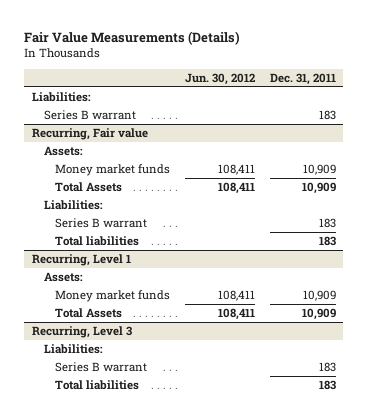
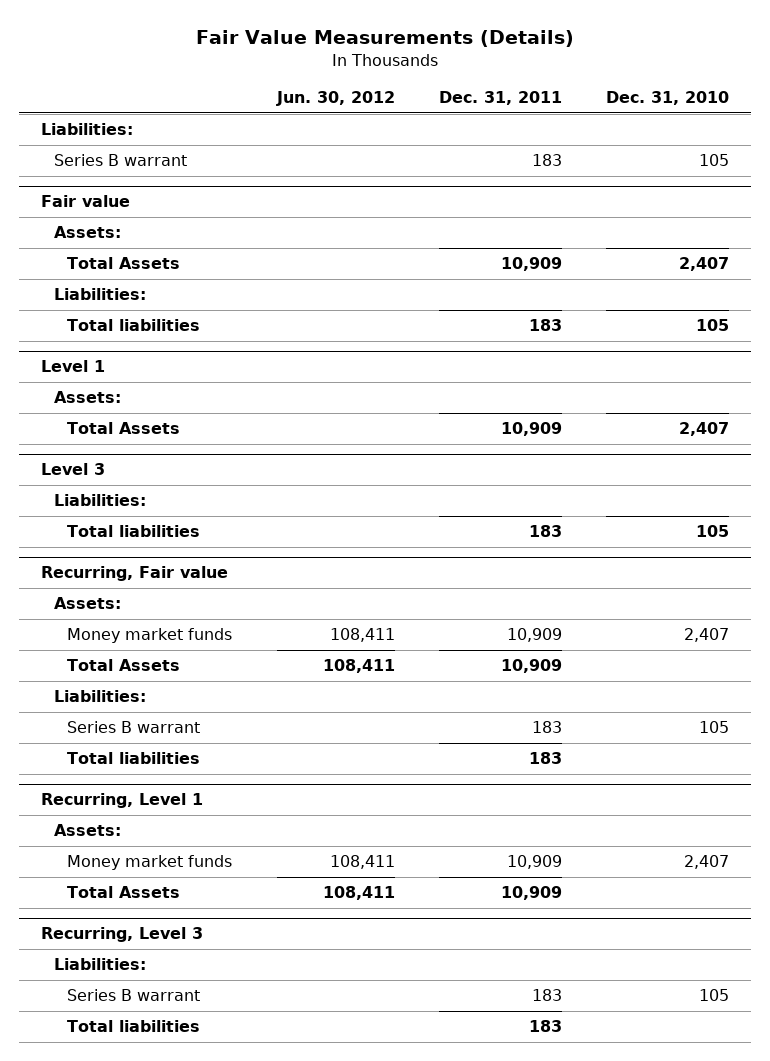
none -> [605,91,729,106] Dec. 31, 2010
none -> [40,195,130,208] Fair value
none -> [54,226,122,239] Assets:
none -> [67,257,181,270] Total Assets
none -> [54,288,147,301] Liabilities:
none -> [67,319,201,332] Total liabilities
none -> [40,360,105,373] Level 1
none -> [54,391,122,404] Assets:
none -> [67,422,181,435] Total Assets
none -> [40,463,105,476] Level 3
none -> [54,494,147,507] Liabilities:
none -> [67,525,201,538] Total liabilities

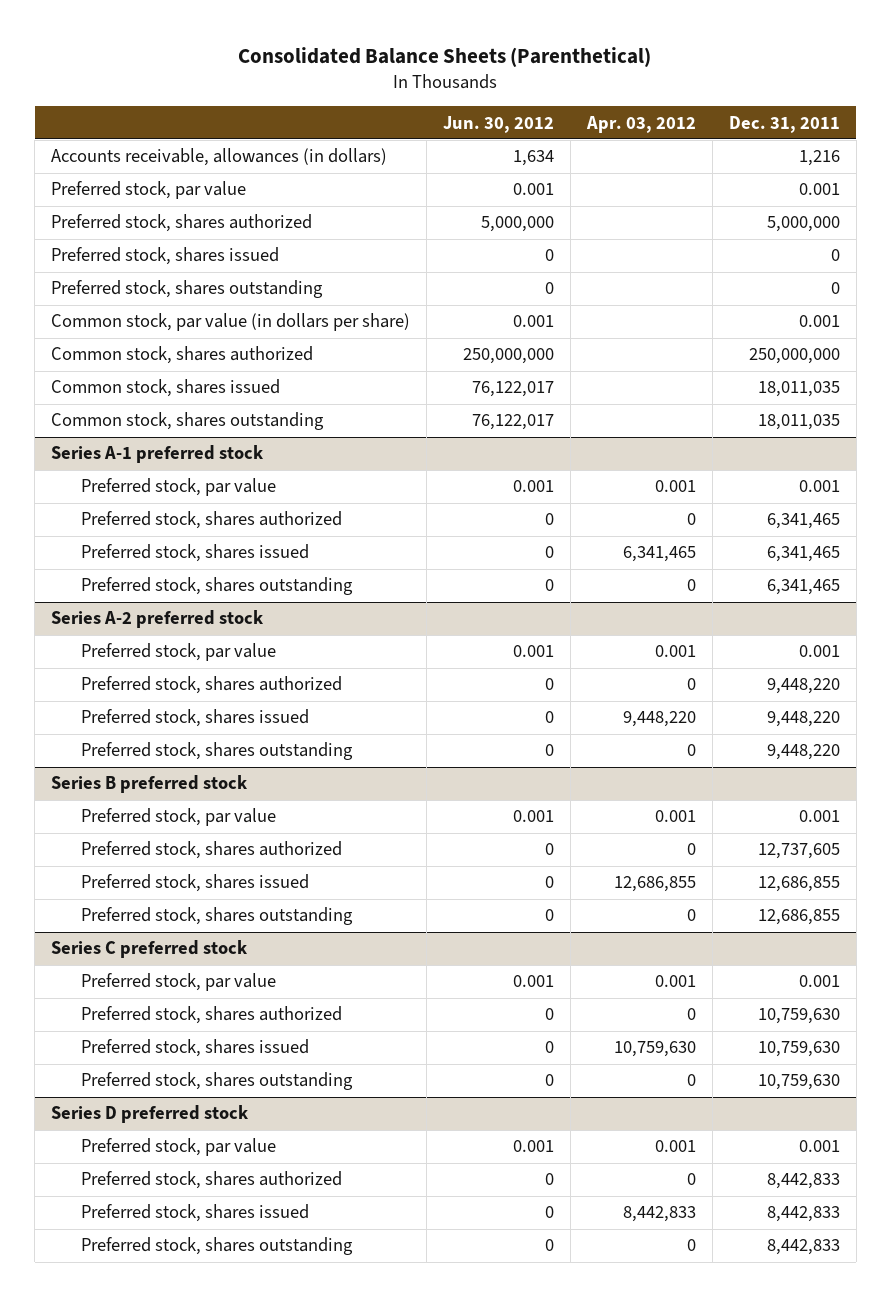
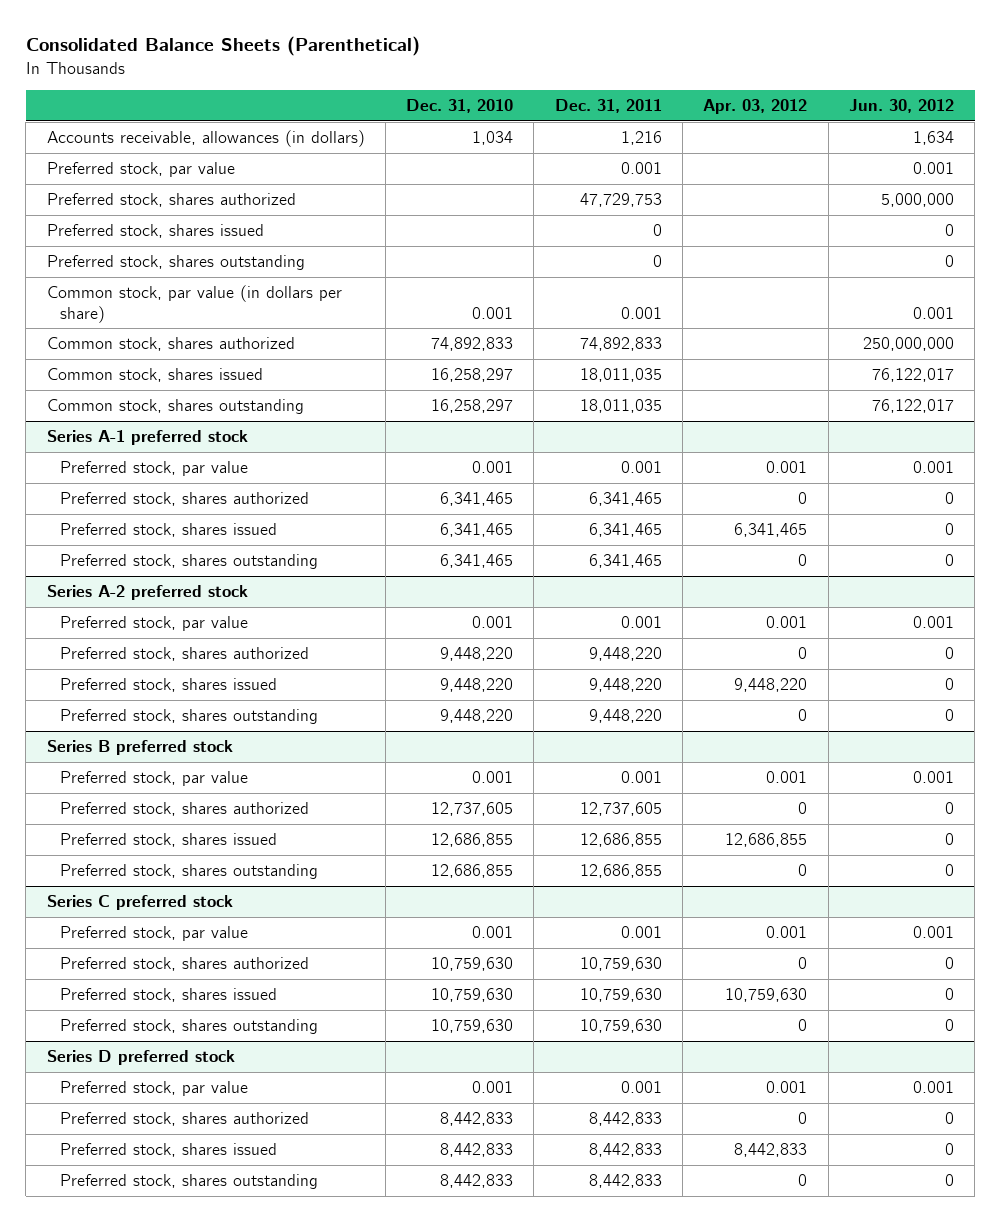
none -> [406,99,514,114] Dec. 31, 2010
[766,216,840,233] 5,000,000 -> [579,193,662,208] 47,729,753
[748,348,840,365] 250,000,000 -> [579,337,662,352] 74,892,833

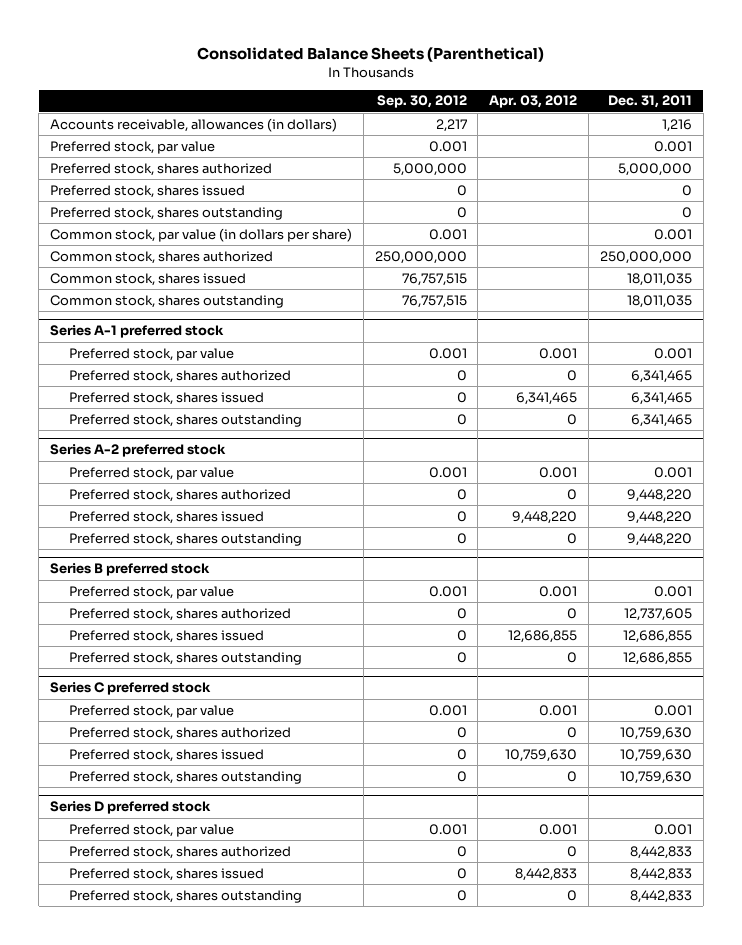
[406,99,514,114] Dec. 31, 2010 -> none
[848,99,954,114] Jun. 30, 2012 -> none
none -> [376,95,467,109] Sep. 30, 2012
[579,193,662,208] 47,729,753 -> [617,162,692,176] 5,000,000
[579,337,662,352] 74,892,833 -> [599,250,692,264] 250,000,000

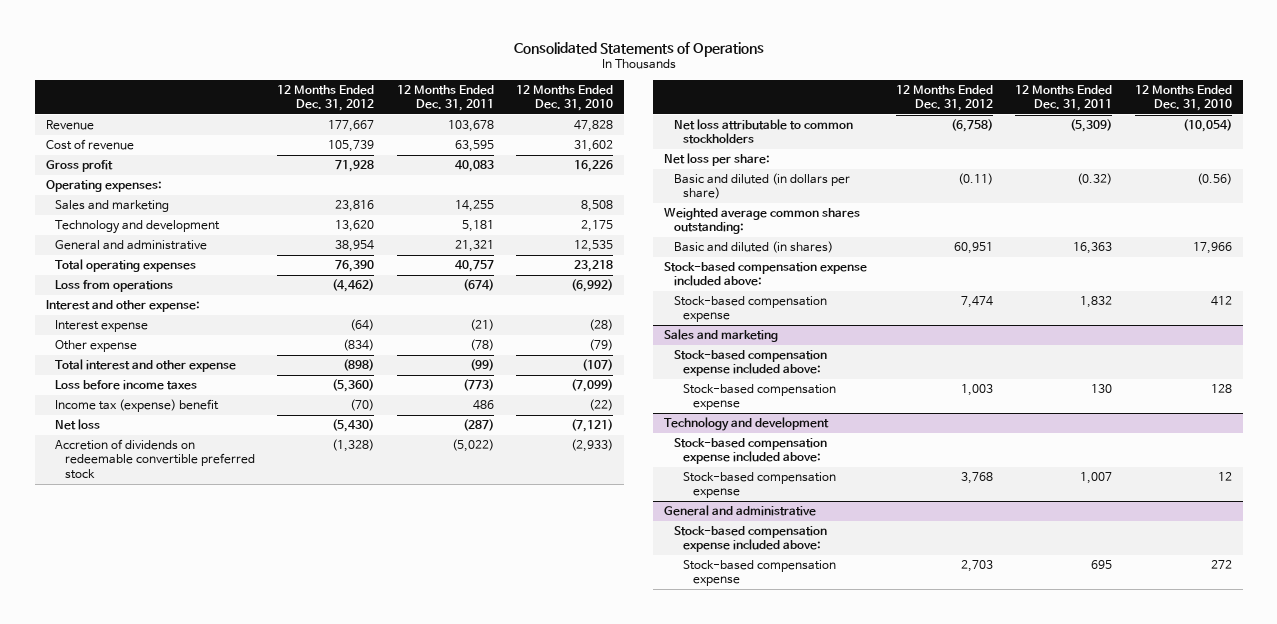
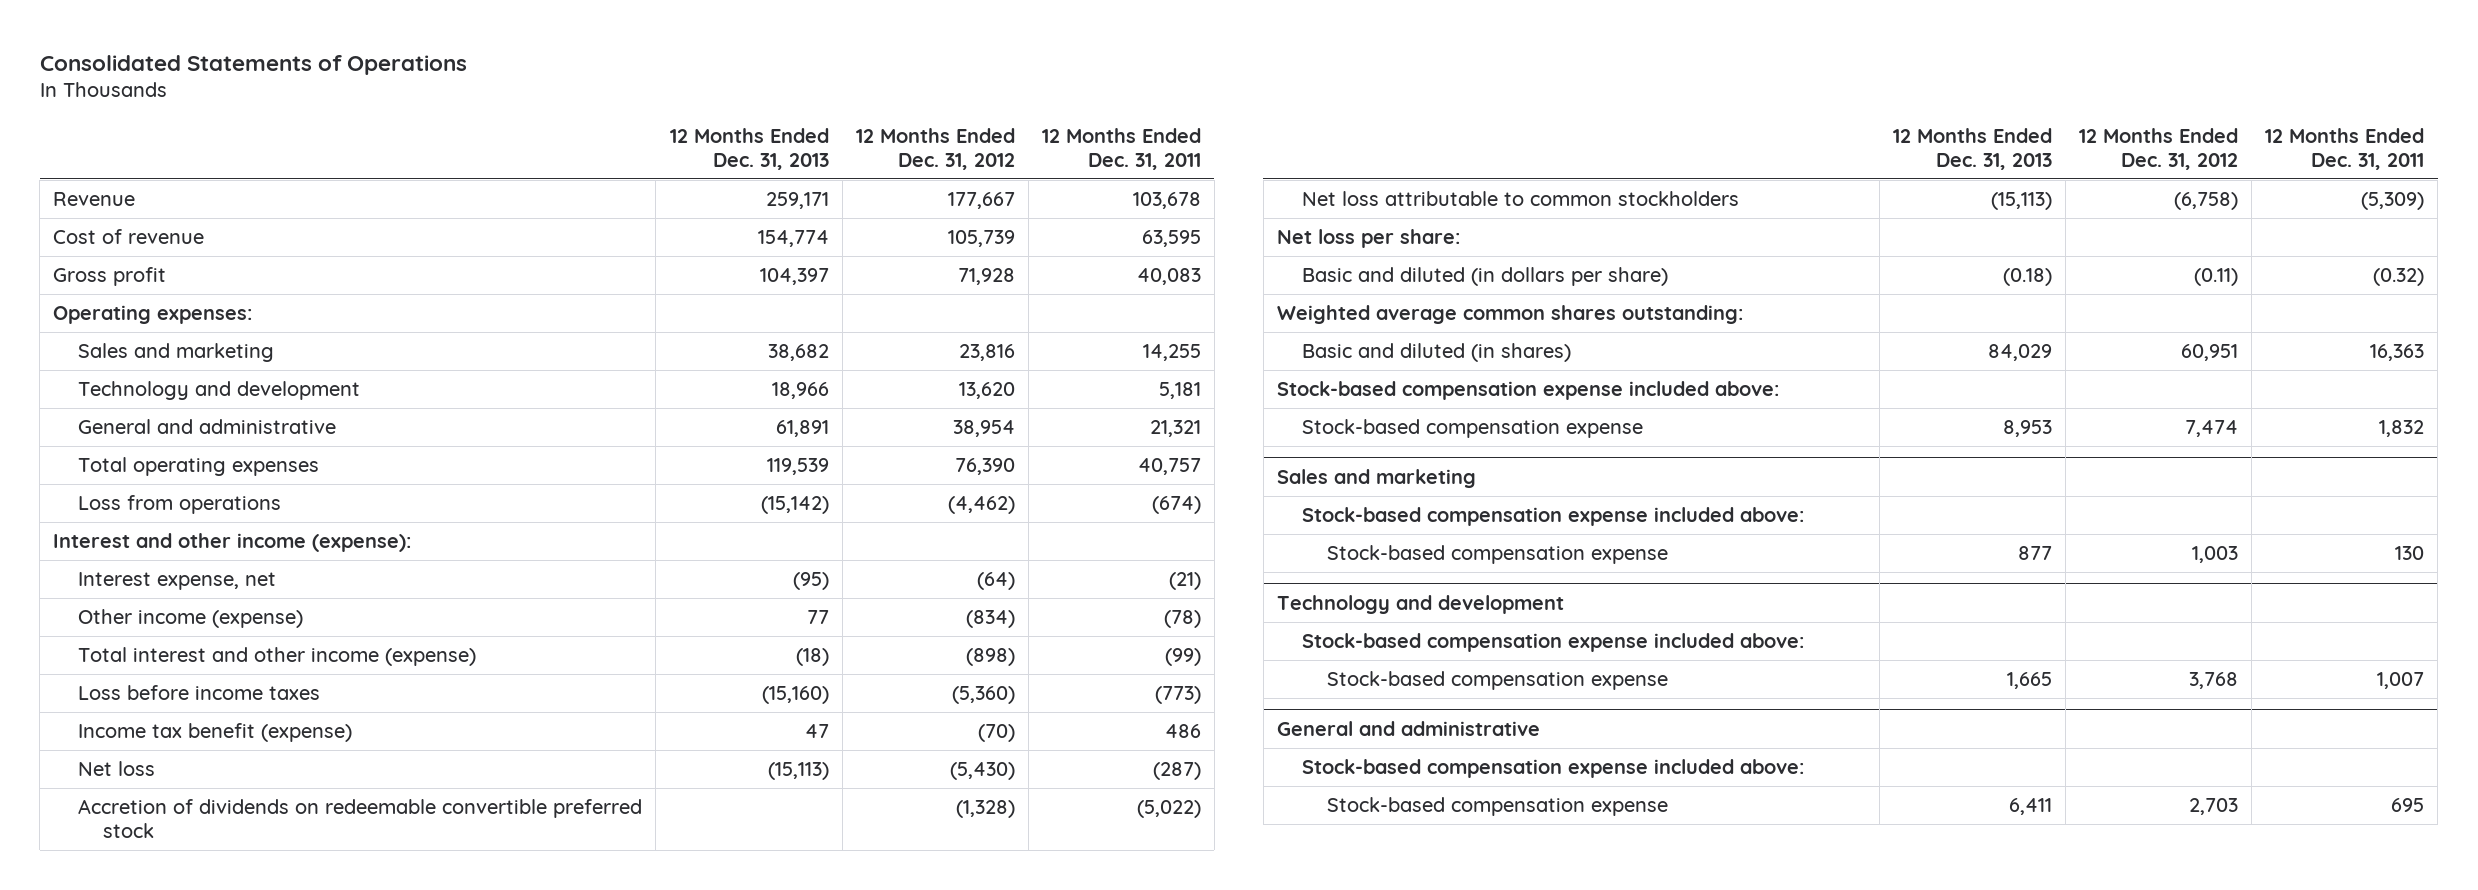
[516,84,614,112] 12 Months Ended Dec. 31, 2010 -> none
none -> [669,128,829,170] 12 Months Ended Dec. 31, 2013
[45,300,200,313] Interest and other expense: -> [53,532,412,552] Interest and other income (expense):
[55,320,149,333] Interest expense -> [78,571,277,590] Interest expense, net
[55,340,138,353] Other expense -> [78,608,304,628] Other income (expense)
[55,359,237,373] Total interest and other expense -> [78,646,477,666] Total interest and other income (expense)
[55,399,220,413] Income tax (expense) benefit -> [78,722,353,742] Income tax benefit (expense)

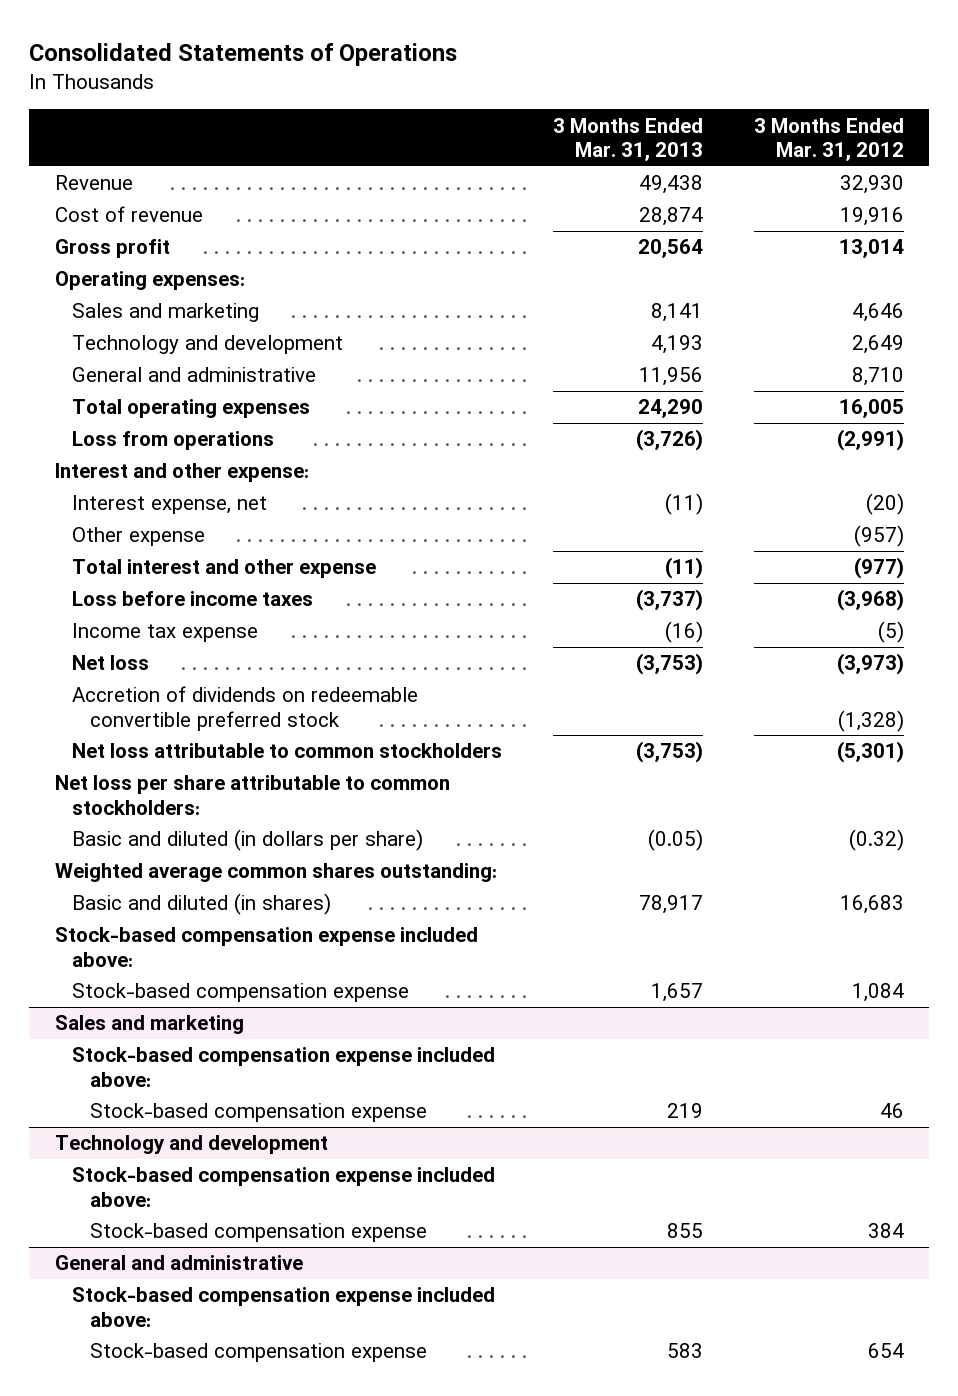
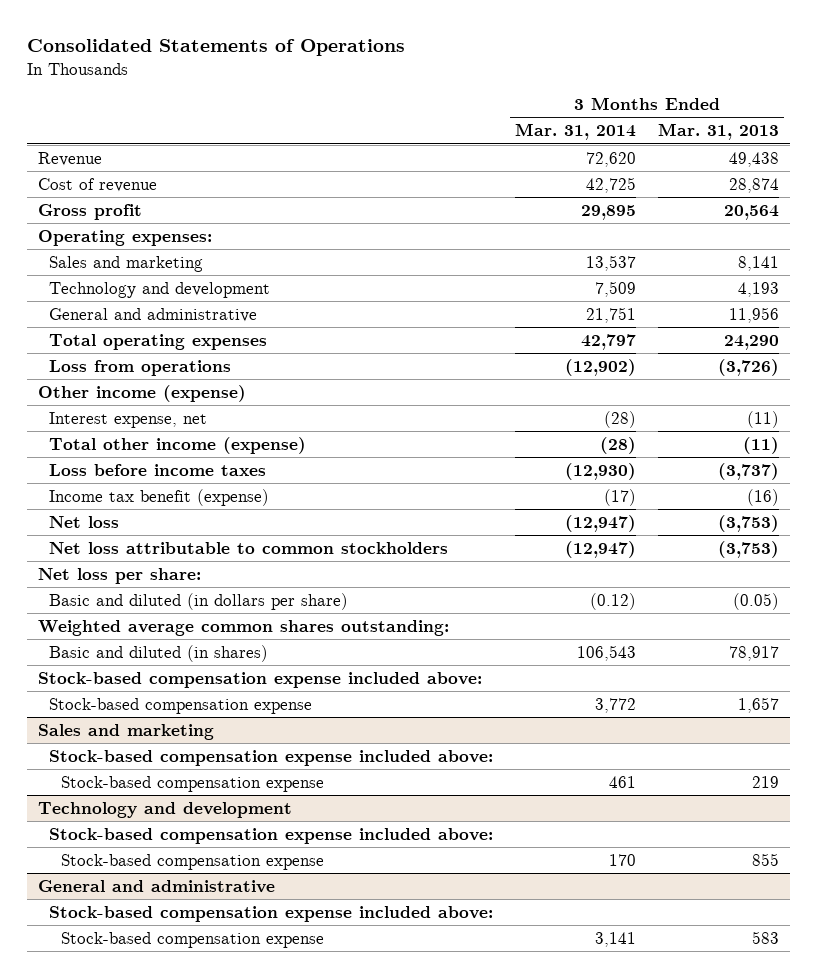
[753,117,904,162] 3 Months Ended Mar. 31, 2012 -> none
none -> [515,123,637,141] Mar. 31, 2014
[54,463,309,483] Interest and other expense: -> [37,384,246,402] Other income (expense)
[72,527,206,547] Other expense -> none
[72,559,377,579] Total interest and other expense -> [49,436,307,454] Total other income (expense)
[72,623,259,643] Income tax expense -> [49,488,270,506] Income tax benefit (expense)
[72,686,419,731] Accretion of dividends on redeemable convertible preferred stock -> none
[54,775,450,815] Net loss per share attributable to common stockholders: -> [37,567,201,584] Net loss per share:

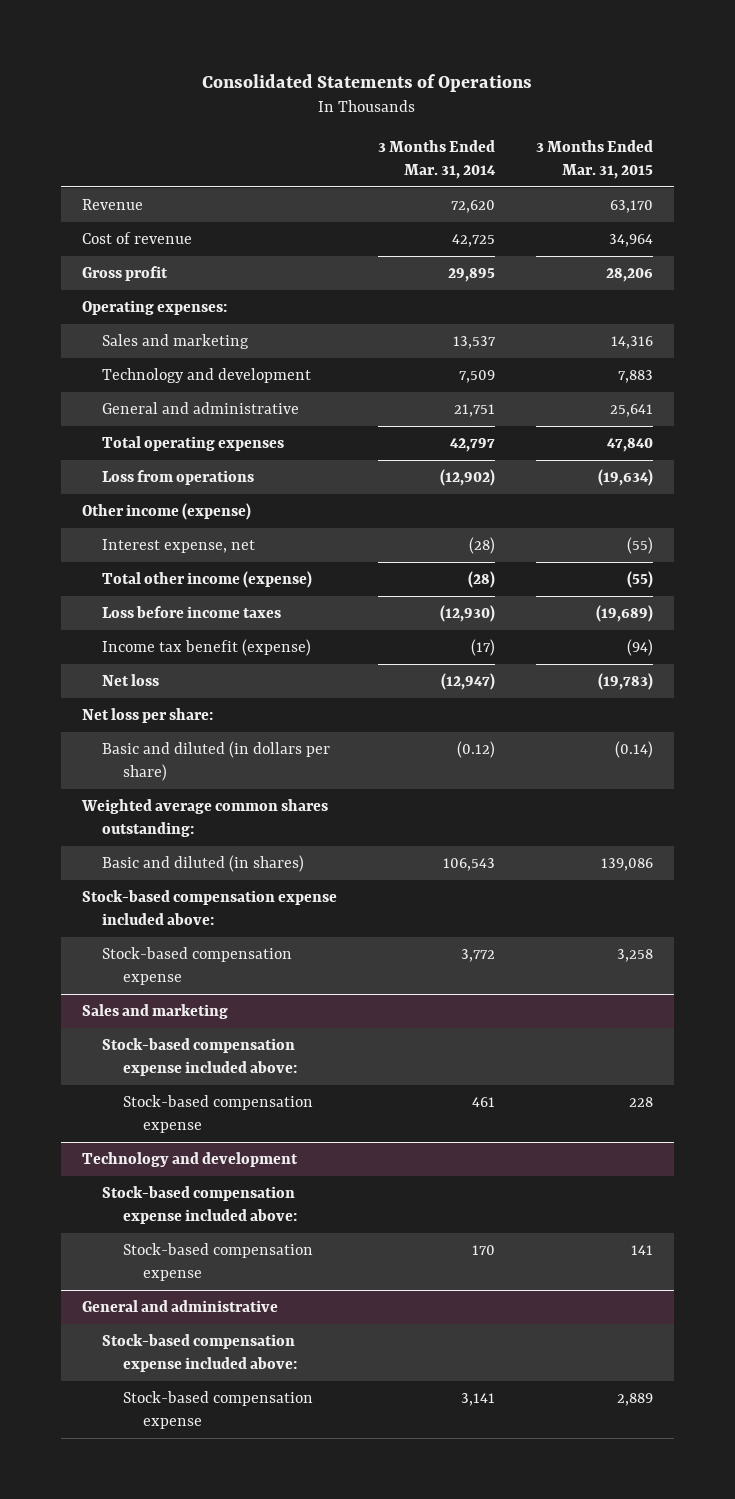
[657,123,779,141] Mar. 31, 2013 -> none
none -> [536,140,654,179] 3 Months Ended Mar. 31, 2015
[49,541,449,554] Net loss attributable to common stockholders -> none

